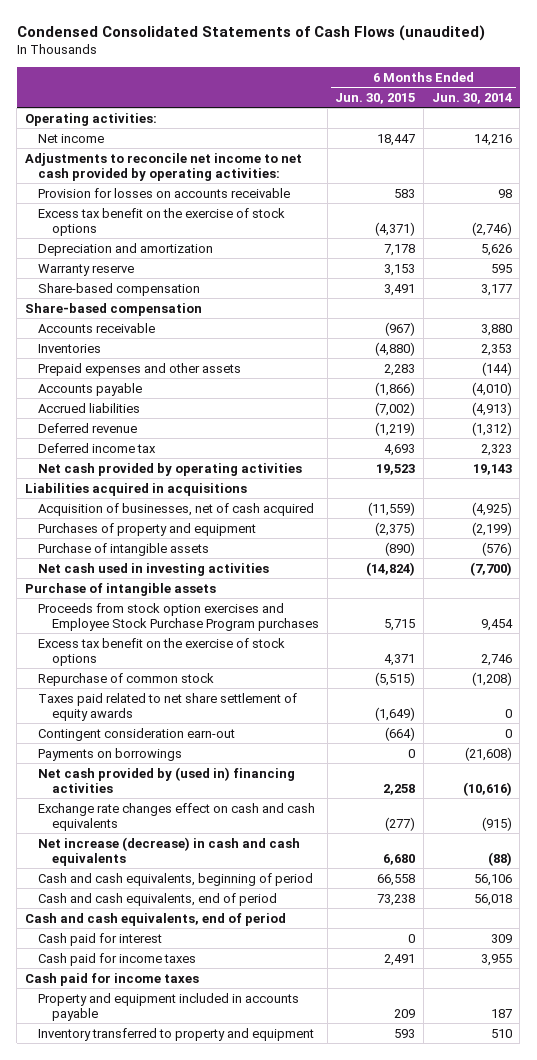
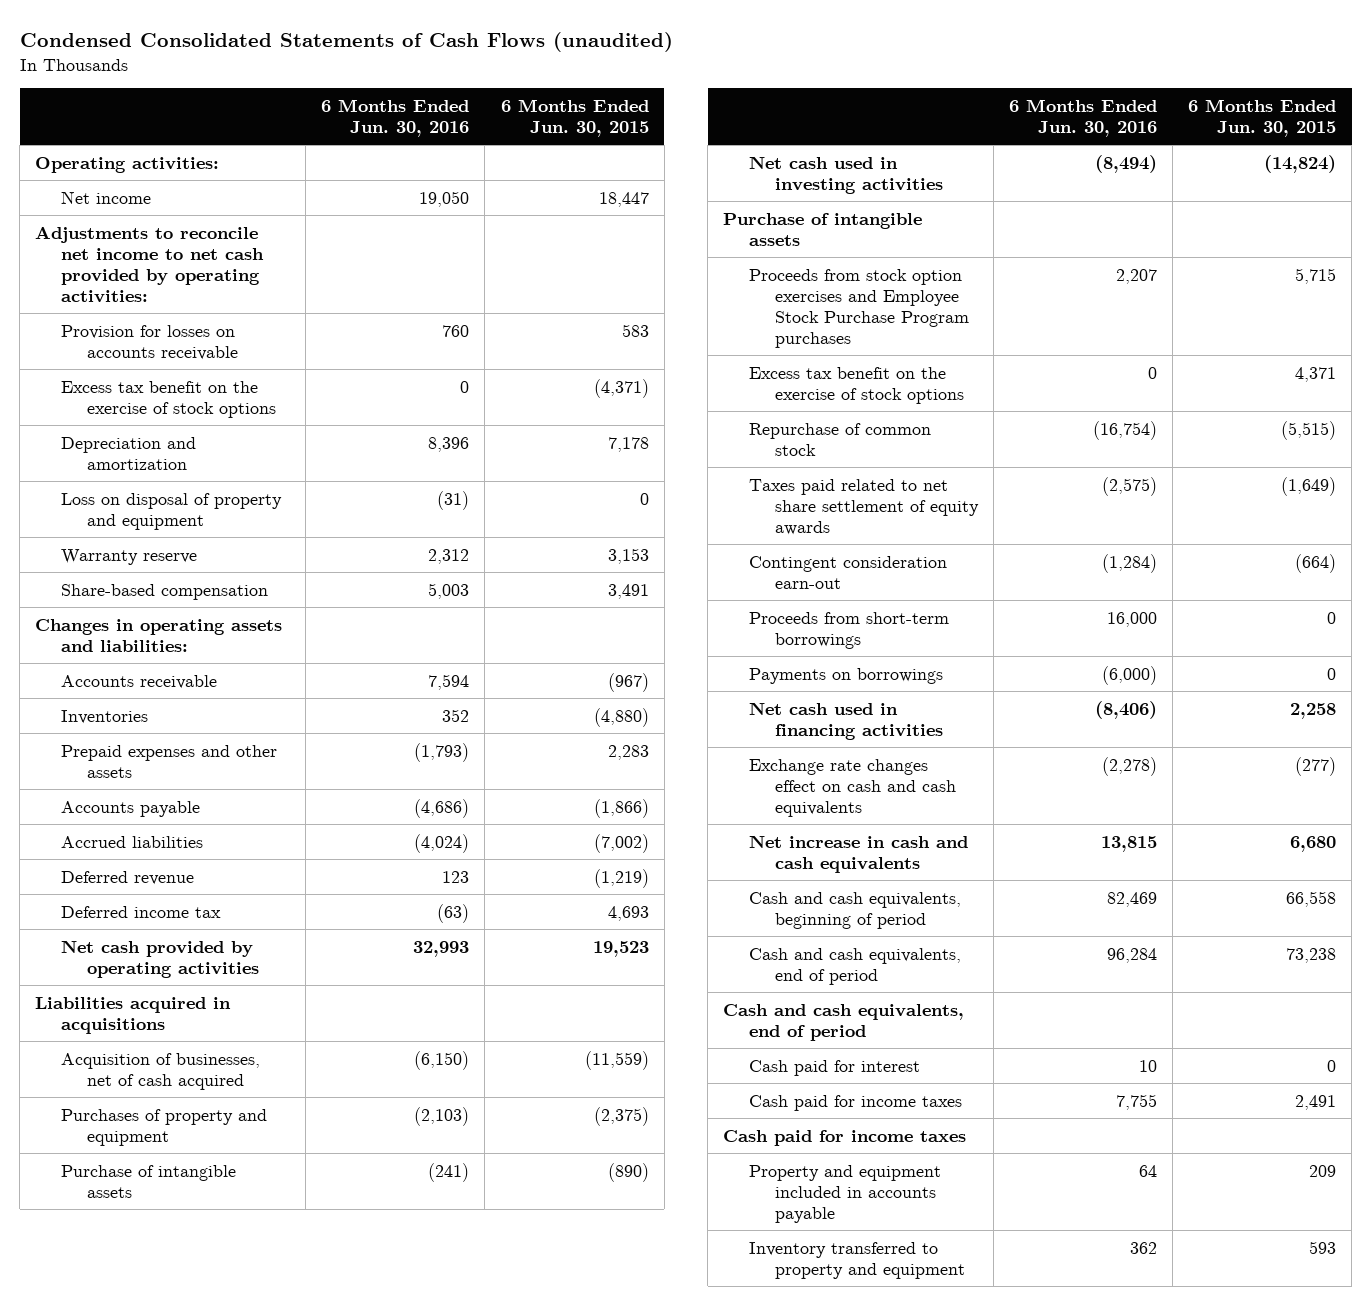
[431,92,512,104] Jun. 30, 2014 -> none
none -> [321,98,470,138] 6 Months Ended Jun. 30, 2016
none -> [61,492,283,530] Loss on disposal of property and equipment
[24,302,202,316] Share-based compensation -> [35,618,283,652] Changes in operating assets and liabilities:
none -> [749,611,950,649] Proceeds from short-term borrowings
[38,766,296,794] Net cash provided by (used in) financing activities -> [749,701,944,740] Net cash used in financing activities
[38,836,301,867] Net increase (decrease) in cash and cash equivalents -> [749,834,969,873] Net increase in cash and cash equivalents

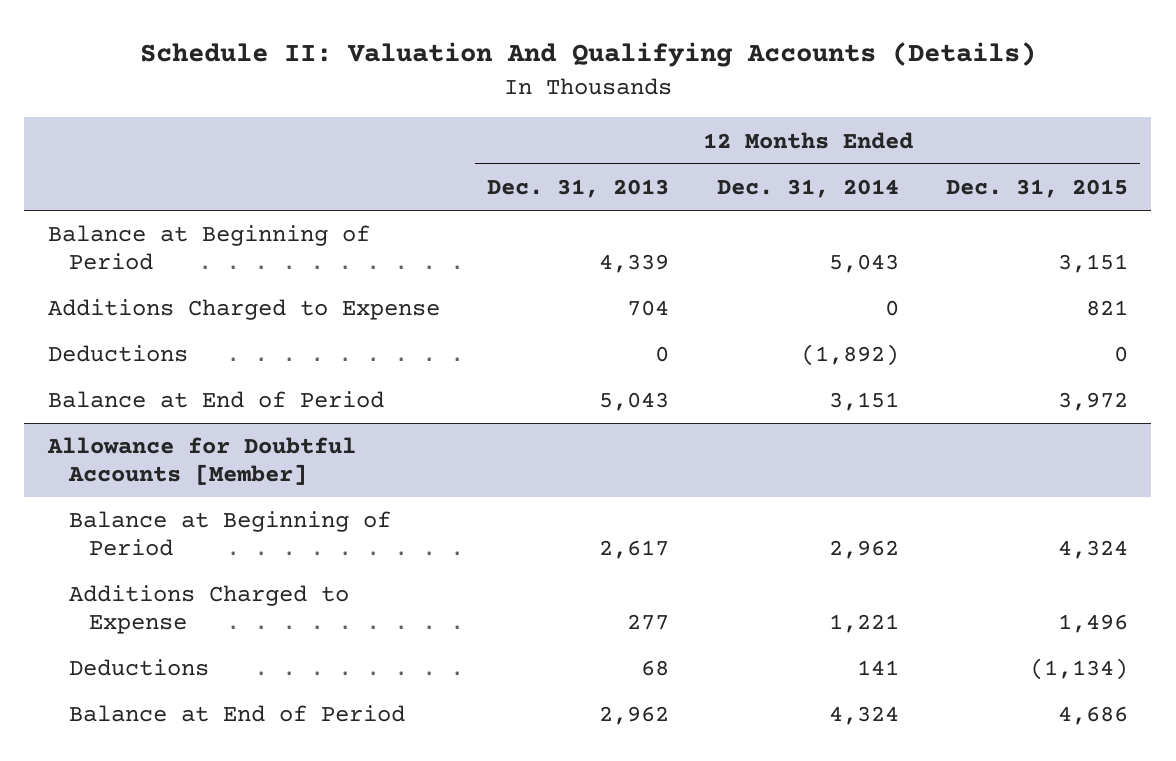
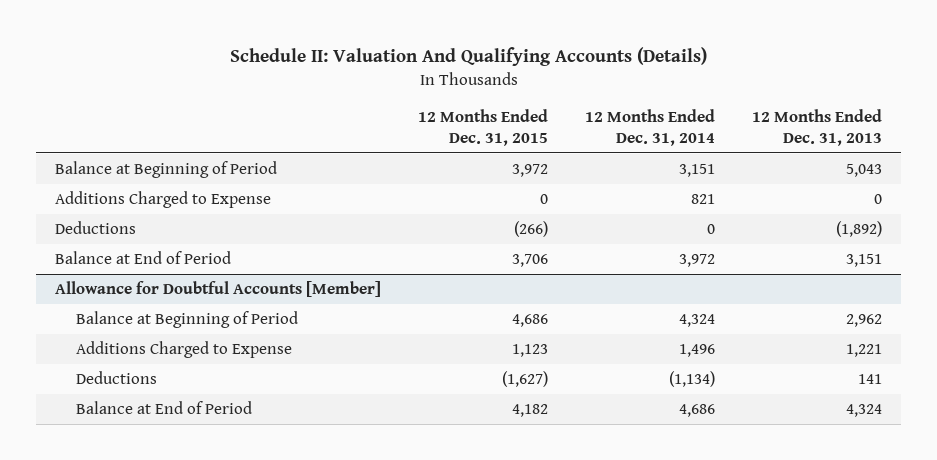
[599,253,670,273] 4,339 -> [846,164,883,178] 5,043
[828,253,899,273] 5,043 -> [679,164,716,178] 3,151
[1057,253,1128,273] 3,151 -> [512,164,549,178] 3,972
[627,300,670,317] 704 -> [874,194,883,205] 0
[884,300,899,317] 0 -> [691,194,716,205] 821
[1085,300,1128,317] 821 -> [540,194,549,205] 0
[655,346,670,363] 0 -> [836,221,883,238] (1,892)
[800,344,899,367] (1,892) -> [707,224,716,235] 0
[1113,346,1128,363] 0 -> [514,221,549,238] (266)
[599,392,670,412] 5,043 -> [846,254,883,268] 3,151
[828,392,899,412] 3,151 -> [679,254,716,268] 3,972
[1057,392,1128,412] 3,972 -> [512,254,549,268] 3,706
[599,539,670,559] 2,617 -> [846,314,883,328] 2,962
[828,539,899,559] 2,962 -> [679,314,716,328] 4,324
[1057,539,1128,559] 4,324 -> [512,314,549,328] 4,686
[627,613,670,630] 277 -> [846,344,883,358] 1,221
[828,613,899,633] 1,221 -> [679,344,716,358] 1,496
[1057,613,1128,633] 1,496 -> [512,344,549,358] 1,123
[641,660,670,677] 68 -> [858,374,883,385] 141
[856,660,899,676] 141 -> [669,371,716,388] (1,134)
[1029,658,1128,681] (1,134) -> [502,371,549,388] (1,627)
[599,706,670,726] 2,962 -> [846,404,883,418] 4,324
[828,706,899,726] 4,324 -> [679,404,716,418] 4,686
[1057,706,1128,726] 4,686 -> [512,404,549,418] 4,182

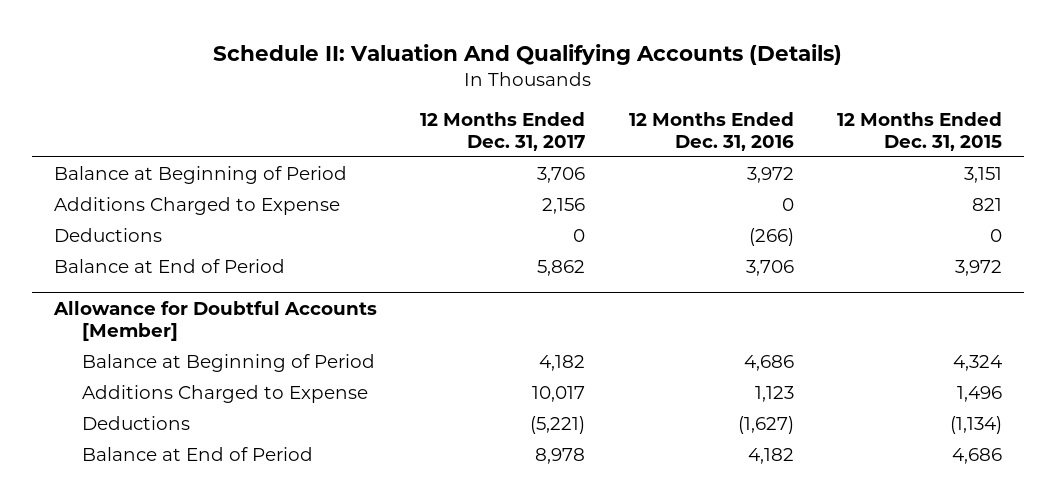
[585,108,716,146] 12 Months Ended Dec. 31, 2014 -> none
[752,108,883,146] 12 Months Ended Dec. 31, 2013 -> none
none -> [420,112,586,151] 12 Months Ended Dec. 31, 2017
none -> [628,112,794,151] 12 Months Ended Dec. 31, 2016
[512,164,549,178] 3,972 -> [964,166,1003,183] 3,151
[540,194,549,205] 0 -> [972,197,1003,211] 821
[514,221,549,238] (266) -> [990,228,1003,242] 0
[512,254,549,268] 3,706 -> [955,259,1003,276] 3,972
[512,314,549,328] 4,686 -> [953,354,1003,371] 4,324
[512,344,549,358] 1,123 -> [957,385,1003,402] 1,496
[502,371,549,388] (1,627) -> [950,415,1003,434] (1,134)
[512,404,549,418] 4,182 -> [952,447,1003,464] 4,686

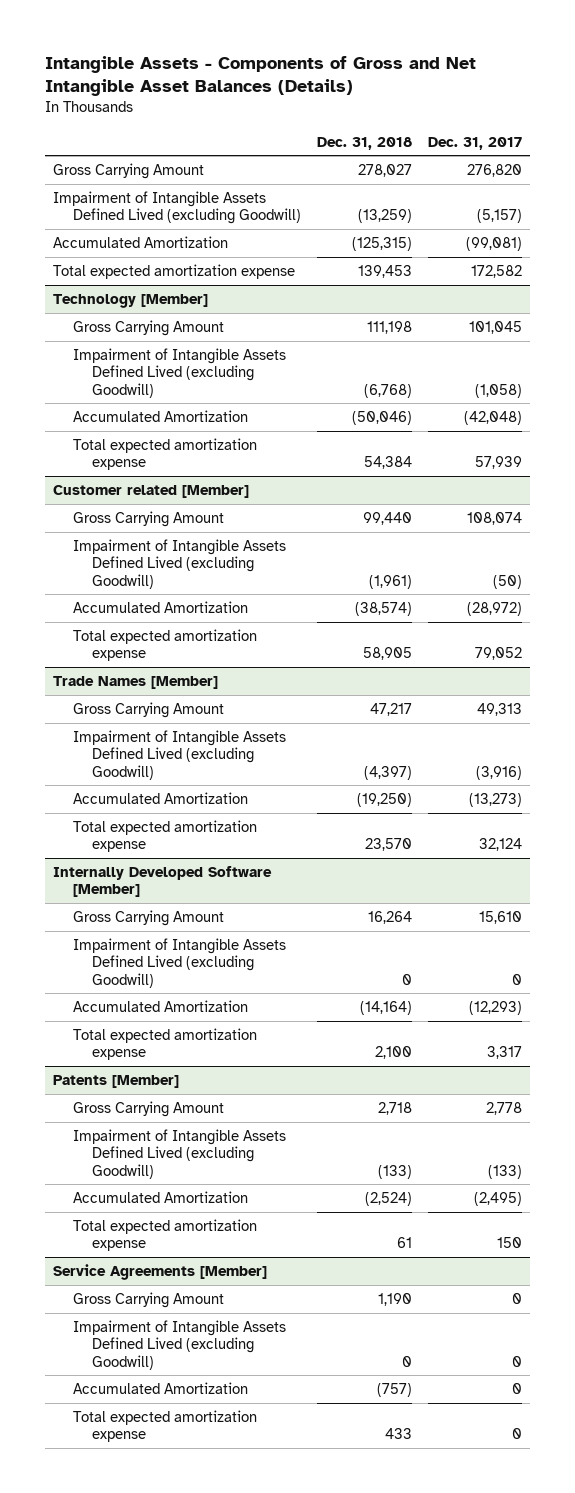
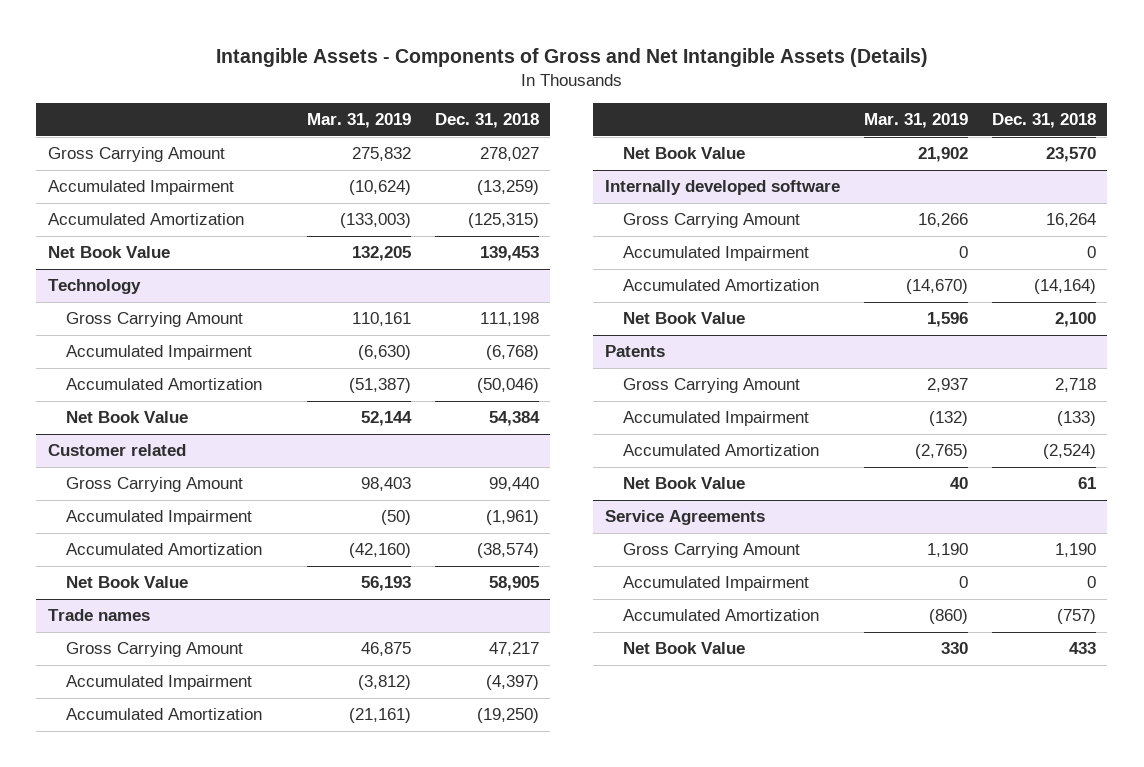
[44,55,476,97] Intangible Assets - Components of Gross and Net Intangible Asset Balances (Details) -> [215,47,928,67] Intangible Assets - Components of Gross and Net Intangible Assets (Details)
[428,136,523,150] Dec. 31, 2017 -> none
none -> [306,113,411,129] Mar. 31, 2019
[53,190,301,225] Impairment of Intangible Assets Defined Lived (excluding Goodwill) -> [47,180,234,196] Accumulated Impairment
[53,263,296,279] Total expected amortization expense -> [47,246,170,259] Net Book Value
[53,293,209,308] Technology [Member] -> [47,279,141,295] Technology
[72,347,286,398] Impairment of Intangible Assets Defined Lived (excluding Goodwill) -> [66,345,253,361] Accumulated Impairment
[72,437,257,471] Total expected amortization expense -> [66,411,189,424] Net Book Value
[53,484,250,498] Customer related [Member] -> [47,444,186,457] Customer related
[72,538,286,589] Impairment of Intangible Assets Defined Lived (excluding Goodwill) -> [66,510,253,526] Accumulated Impairment
[72,628,257,662] Total expected amortization expense -> [66,576,189,589] Net Book Value
[53,675,219,689] Trade Names [Member] -> [47,609,150,622] Trade names
[72,729,286,780] Impairment of Intangible Assets Defined Lived (excluding Goodwill) -> [66,675,253,691] Accumulated Impairment
[72,819,257,853] Total expected amortization expense -> [623,147,746,160] Net Book Value
[53,865,273,898] Internally Developed Software [Member] -> [605,180,841,196] Internally developed software
[72,937,286,988] Impairment of Intangible Assets Defined Lived (excluding Goodwill) -> [623,246,810,262] Accumulated Impairment
[72,1027,257,1061] Total expected amortization expense -> [623,312,746,325] Net Book Value
[53,1074,180,1088] Patents [Member] -> [605,345,666,358] Patents
[72,1128,286,1179] Impairment of Intangible Assets Defined Lived (excluding Goodwill) -> [623,411,810,427] Accumulated Impairment
[72,1218,257,1252] Total expected amortization expense -> [623,477,746,490] Net Book Value
[53,1263,268,1280] Service Agreements [Member] -> [605,510,766,526] Service Agreements
[72,1319,286,1370] Impairment of Intangible Assets Defined Lived (excluding Goodwill) -> [623,576,810,592] Accumulated Impairment
[72,1409,257,1443] Total expected amortization expense -> [623,642,746,655] Net Book Value

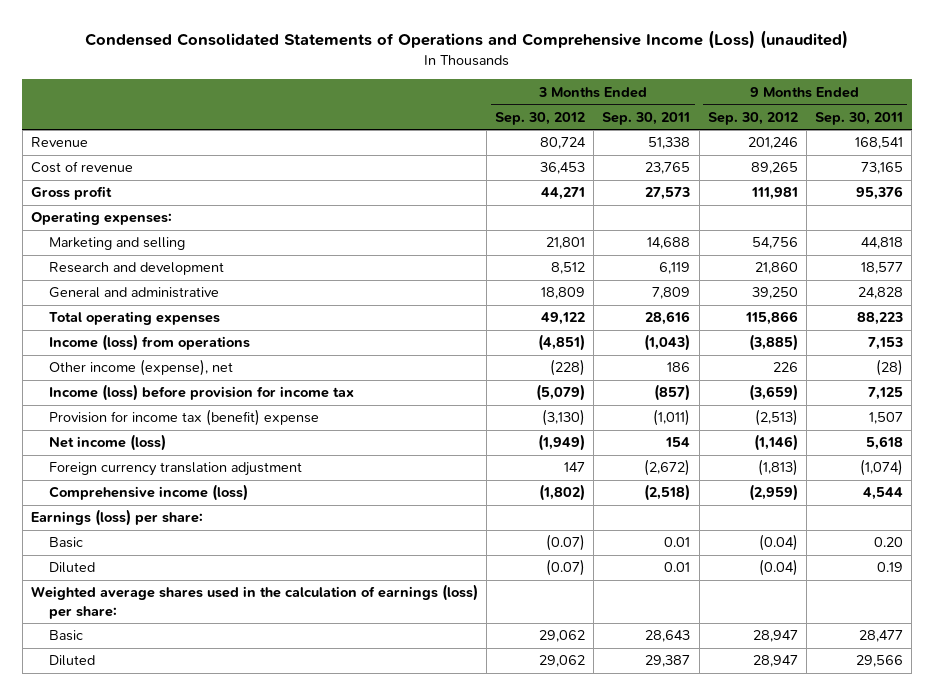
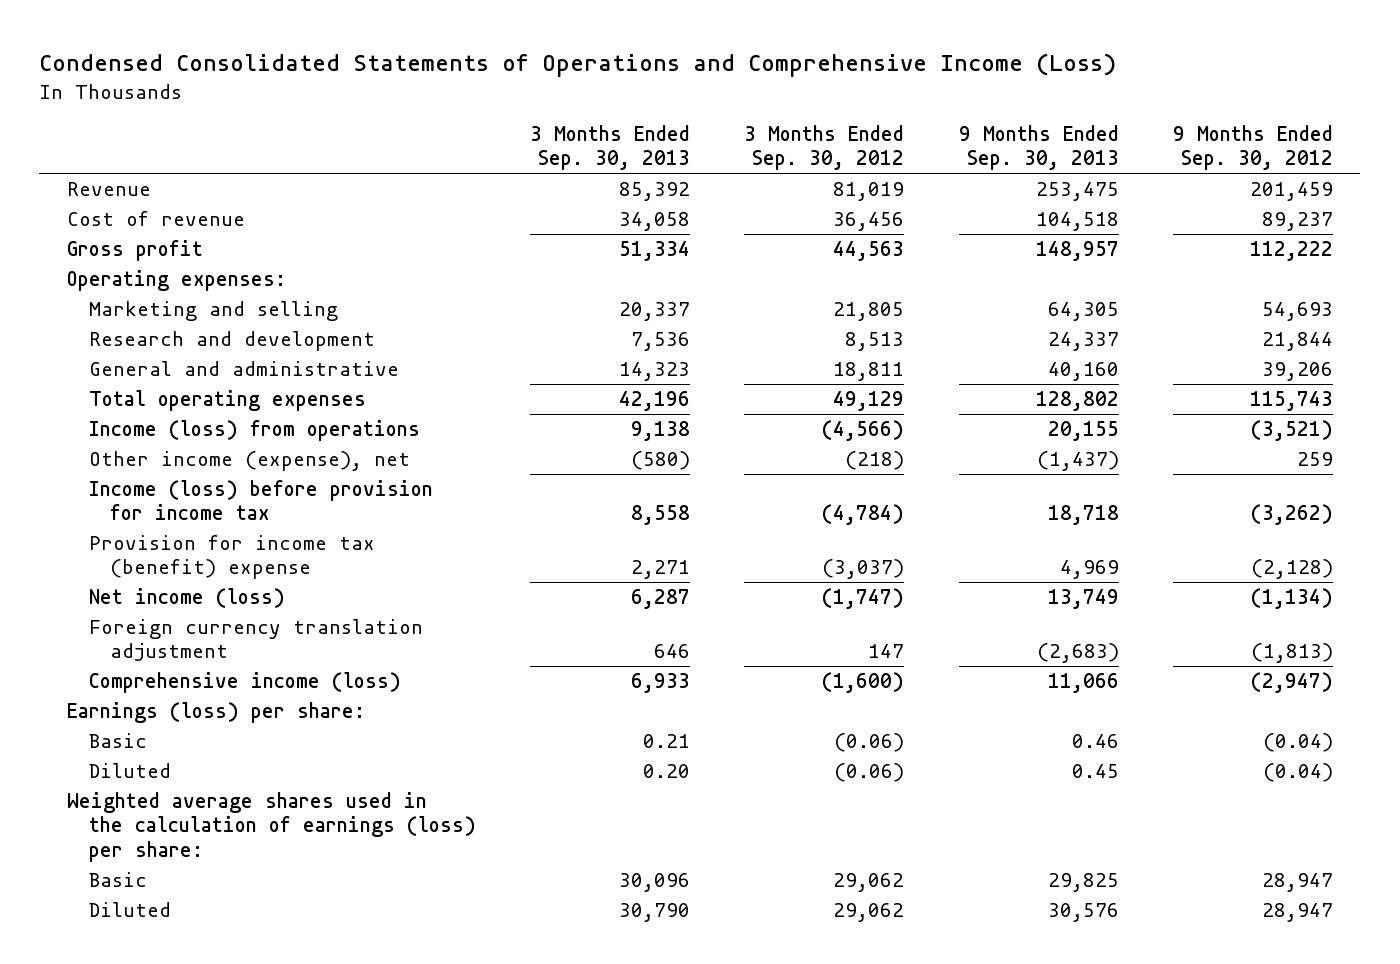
[84,29,848,49] Condensed Consolidated Statements of Operations and Comprehensive Income (Loss) (unaudited) -> [39,53,1117,78] Condensed Consolidated Statements of Operations and Comprehensive Income (Loss)
[602,111,691,125] Sep. 30, 2011 -> none
[814,111,903,125] Sep. 30, 2011 -> none
none -> [529,124,690,171] 3 Months Ended Sep. 30, 2013
none -> [958,124,1119,171] 9 Months Ended Sep. 30, 2013
[540,137,587,150] 80,724 -> [833,181,905,201] 81,019
[747,137,798,150] 201,246 -> [1250,181,1334,201] 201,459
[540,162,586,175] 36,453 -> [833,211,905,231] 36,456
[750,162,798,175] 89,265 -> [1262,211,1334,231] 89,237
[541,187,586,201] 44,271 -> [833,240,905,261] 44,563
[750,187,798,201] 111,981 -> [1250,240,1334,261] 112,222
[546,237,586,250] 21,801 -> [833,301,905,321] 21,805
[751,237,798,250] 54,756 -> [1262,301,1334,321] 54,693
[551,262,586,275] 8,512 -> [845,331,905,351] 8,513
[754,262,798,275] 21,860 -> [1262,331,1334,351] 21,844
[541,287,586,300] 18,809 -> [833,361,905,381] 18,811
[751,287,798,300] 39,250 -> [1262,361,1334,381] 39,206
[541,312,586,326] 49,122 -> [833,390,905,411] 49,129
[744,311,798,326] 115,866 -> [1250,390,1334,411] 115,743
[538,334,586,352] (4,851) -> [822,419,905,441] (4,566)
[748,334,798,352] (3,885) -> [1251,419,1334,441] (3,521)
[550,359,586,377] (228) -> [845,450,905,470] (218)
[772,362,798,373] 226 -> [1297,451,1334,466] 259
[536,384,586,402] (5,079) -> [822,504,905,526] (4,784)
[748,384,798,402] (3,659) -> [1251,504,1334,526] (3,262)
[542,409,586,427] (3,130) -> [822,559,905,580] (3,037)
[754,409,798,427] (2,513) -> [1251,559,1334,580] (2,128)
[538,434,586,452] (1,949) -> [822,587,905,609] (1,747)
[753,434,798,452] (1,146) -> [1251,587,1334,609] (1,134)
[539,484,586,502] (1,802) -> [822,671,905,693] (1,600)
[748,484,798,502] (2,959) -> [1251,671,1334,693] (2,947)
[546,534,586,552] (0.07) -> [834,732,905,752] (0.06)
[546,559,586,577] (0.07) -> [834,762,905,782] (0.06)

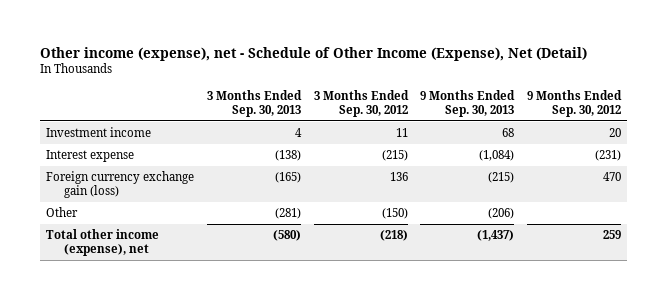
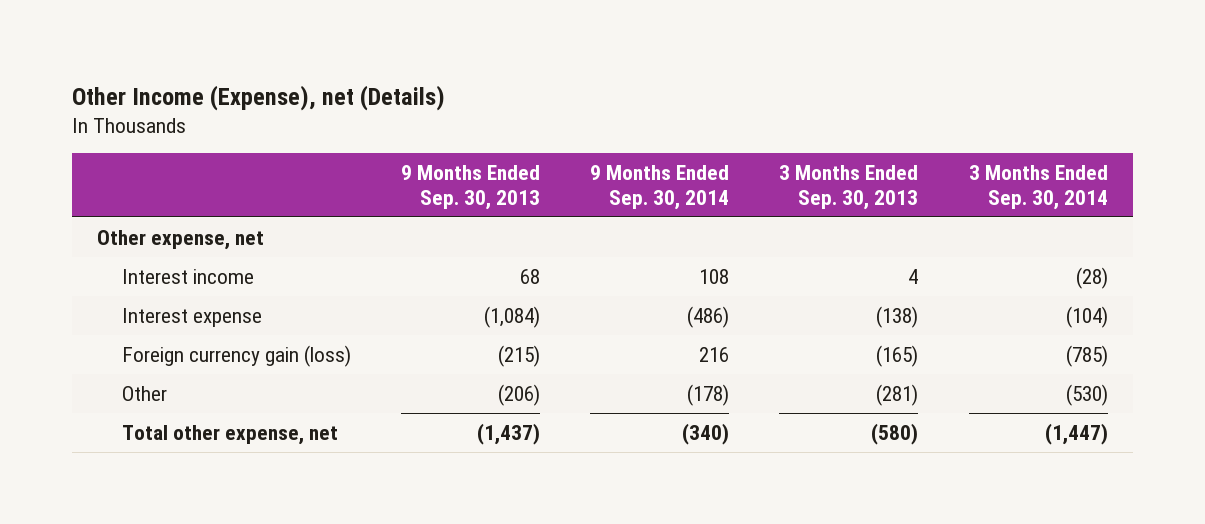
[39,46,587,61] Other income (expense), net - Schedule of Other Income (Expense), Net (Detail) -> [72,84,446,111] Other Income (Expense), net (Details)
[313,90,409,117] 3 Months Ended Sep. 30, 2012 -> none
[527,90,623,117] 9 Months Ended Sep. 30, 2012 -> none
none -> [590,165,730,210] 9 Months Ended Sep. 30, 2014
none -> [968,165,1108,210] 3 Months Ended Sep. 30, 2014
none -> [97,229,265,250] Other expense, net
[46,127,152,138] Investment income -> [121,268,254,284] Interest income
[46,171,195,198] Foreign currency exchange gain (loss) -> [121,344,351,367] Foreign currency gain (loss)
[46,229,160,256] Total other income (expense), net -> [121,424,338,445] Total other expense, net

